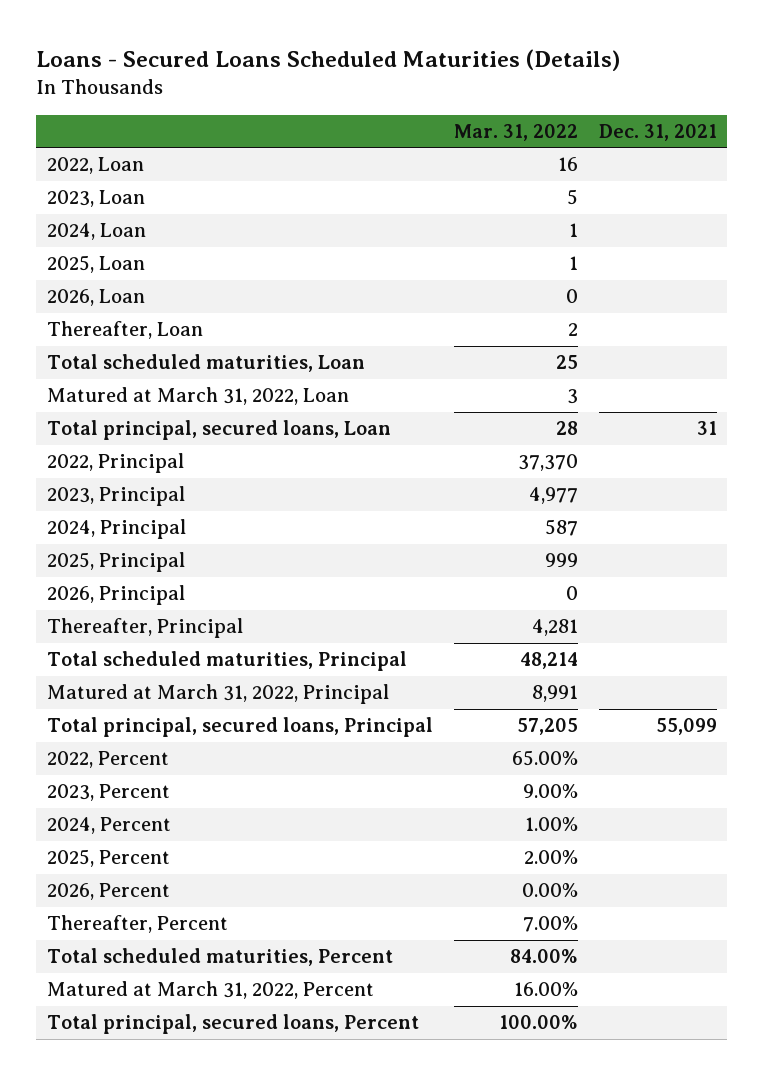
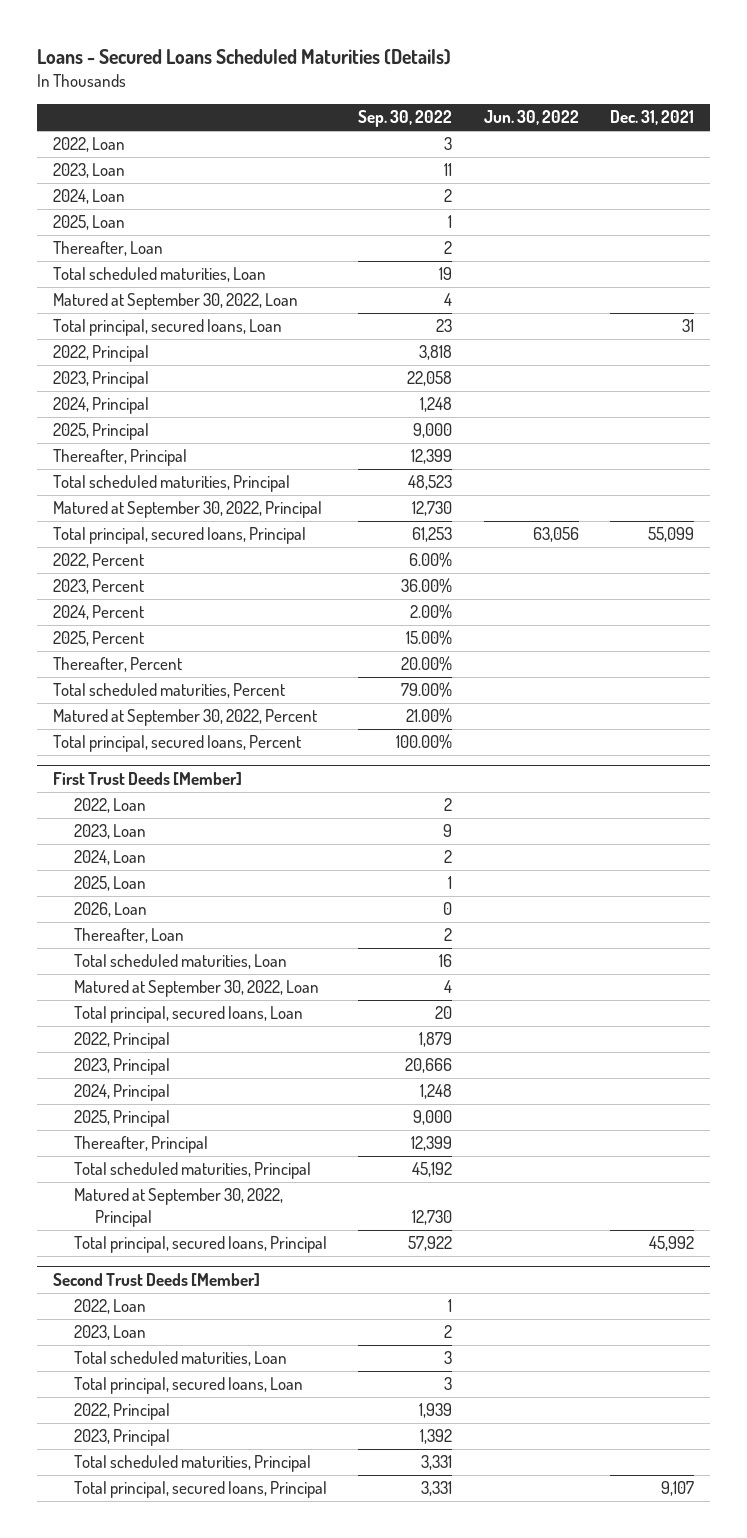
[453,123,578,141] Mar. 31, 2022 -> none
none -> [358,110,453,128] Sep. 30, 2022
none -> [483,110,579,126] Jun. 30, 2022
[46,289,145,307] 2026, Loan -> none
[46,387,349,406] Matured at March 31, 2022, Loan -> [52,293,298,311] Matured at September 30, 2022, Loan
[46,585,185,606] 2026, Principal -> none
[46,684,389,705] Matured at March 31, 2022, Principal -> [52,501,322,519] Matured at September 30, 2022, Principal
[46,883,170,901] 2026, Percent -> none
[46,981,374,1000] Matured at March 31, 2022, Percent -> [52,709,317,727] Matured at September 30, 2022, Percent
none -> [52,772,242,786] First Trust Deeds [Member]
none -> [74,798,147,814] 2022, Loan
none -> [74,824,147,840] 2023, Loan
none -> [74,850,147,866] 2024, Loan
none -> [74,876,147,892] 2025, Loan
none -> [74,902,148,918] 2026, Loan
none -> [74,928,185,944] Thereafter, Loan
none -> [74,954,288,970] Total scheduled maturities, Loan
none -> [74,980,320,998] Matured at September 30, 2022, Loan
none -> [74,1006,304,1024] Total principal, secured loans, Loan
none -> [74,1032,171,1050] 2022, Principal
none -> [74,1058,171,1076] 2023, Principal
none -> [74,1084,171,1102] 2024, Principal
none -> [74,1110,171,1128] 2025, Principal
none -> [74,1136,209,1154] Thereafter, Principal
none -> [74,1162,312,1180] Total scheduled maturities, Principal
none -> [74,1188,284,1227] Matured at September 30, 2022, Principal
none -> [74,1236,328,1254] Total principal, secured loans, Principal
none -> [52,1273,260,1287] Second Trust Deeds [Member]
none -> [74,1299,147,1315] 2022, Loan
none -> [74,1325,147,1341] 2023, Loan
none -> [74,1351,288,1367] Total scheduled maturities, Loan
none -> [74,1377,304,1395] Total principal, secured loans, Loan
none -> [74,1403,171,1421] 2022, Principal
none -> [74,1429,171,1447] 2023, Principal
none -> [74,1455,312,1473] Total scheduled maturities, Principal
none -> [74,1481,328,1499] Total principal, secured loans, Principal

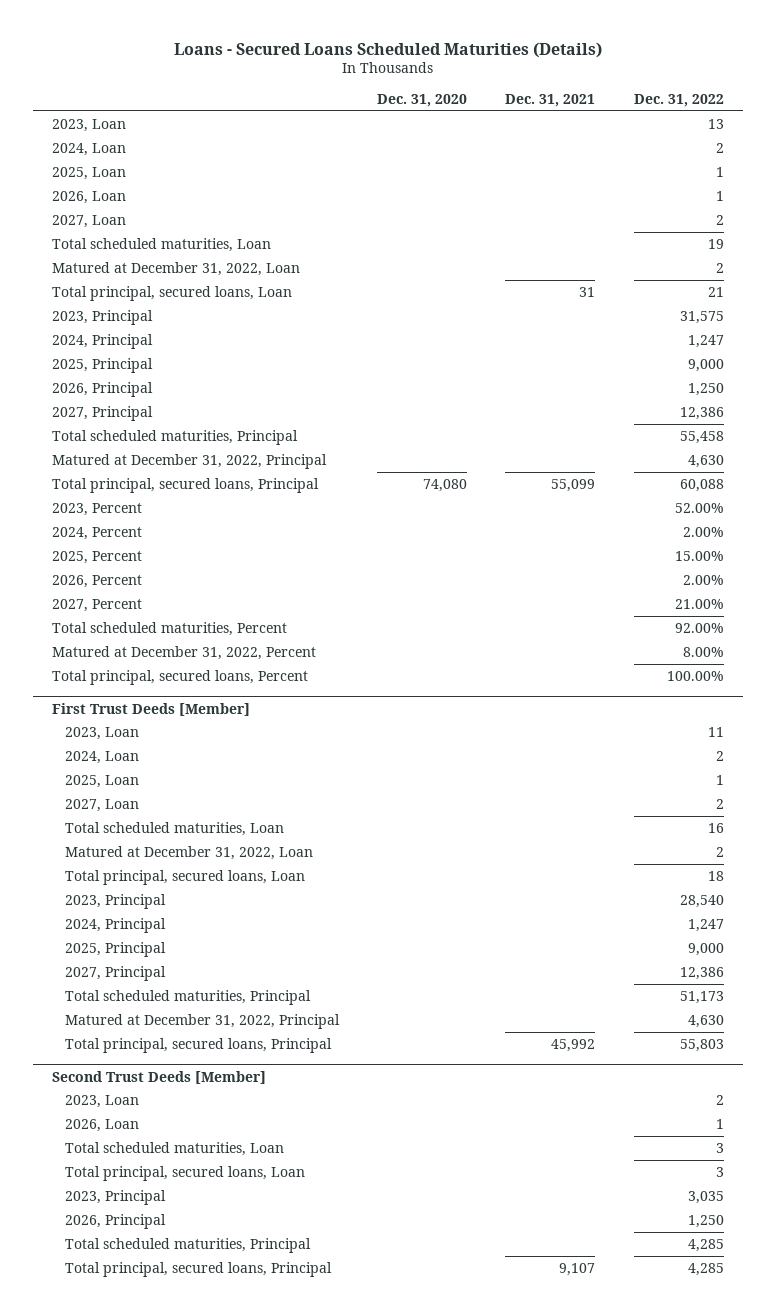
[358,110,453,128] Sep. 30, 2022 -> none
[483,110,579,126] Jun. 30, 2022 -> none
none -> [377,94,468,108] Dec. 31, 2020
none -> [633,94,724,108] Dec. 31, 2022
[52,137,125,153] 2022, Loan -> none
[52,241,163,257] Thereafter, Loan -> none
none -> [52,190,127,204] 2026, Loan
none -> [52,214,127,228] 2027, Loan
[52,293,298,311] Matured at September 30, 2022, Loan -> [52,261,301,276] Matured at December 31, 2022, Loan
[52,345,149,363] 2022, Principal -> none
[52,449,187,467] Thereafter, Principal -> none
none -> [52,381,154,397] 2026, Principal
none -> [52,405,154,421] 2027, Principal
[52,501,322,519] Matured at September 30, 2022, Principal -> [52,453,328,469] Matured at December 31, 2022, Principal
[52,553,144,569] 2022, Percent -> none
[52,657,182,673] Thereafter, Percent -> none
none -> [52,574,143,588] 2026, Percent
none -> [52,598,143,612] 2027, Percent
[52,709,317,727] Matured at September 30, 2022, Percent -> [52,645,317,660] Matured at December 31, 2022, Percent
[74,798,147,814] 2022, Loan -> none
[74,928,185,944] Thereafter, Loan -> none
[74,902,148,918] 2026, Loan -> [64,798,139,812] 2027, Loan
[74,980,320,998] Matured at September 30, 2022, Loan -> [64,845,313,860] Matured at December 31, 2022, Loan
[74,1032,171,1050] 2022, Principal -> none
[74,1136,209,1154] Thereafter, Principal -> none
none -> [64,965,166,981] 2027, Principal
[74,1188,284,1227] Matured at September 30, 2022, Principal -> [64,1013,340,1029] Matured at December 31, 2022, Principal
[74,1299,147,1315] 2022, Loan -> none
none -> [64,1118,139,1132] 2026, Loan
[74,1403,171,1421] 2022, Principal -> none
none -> [64,1213,166,1229] 2026, Principal

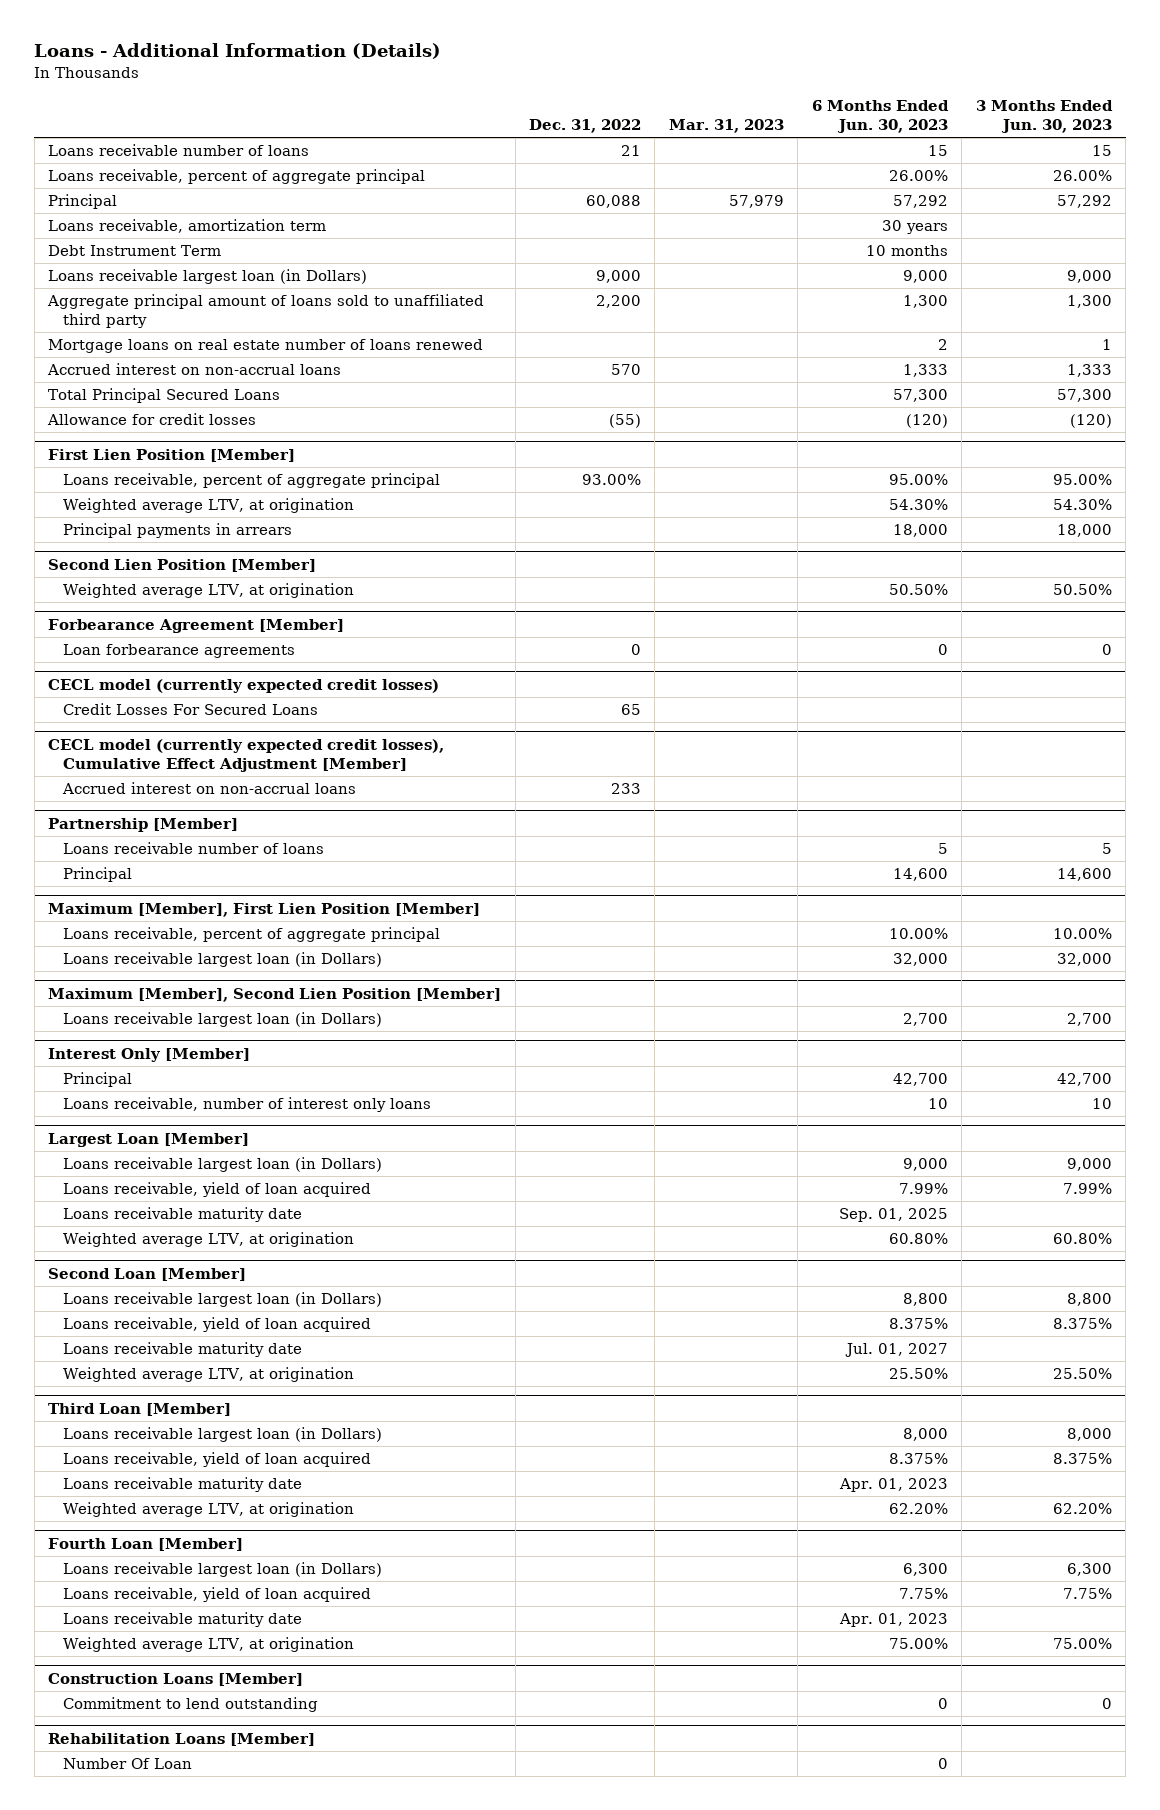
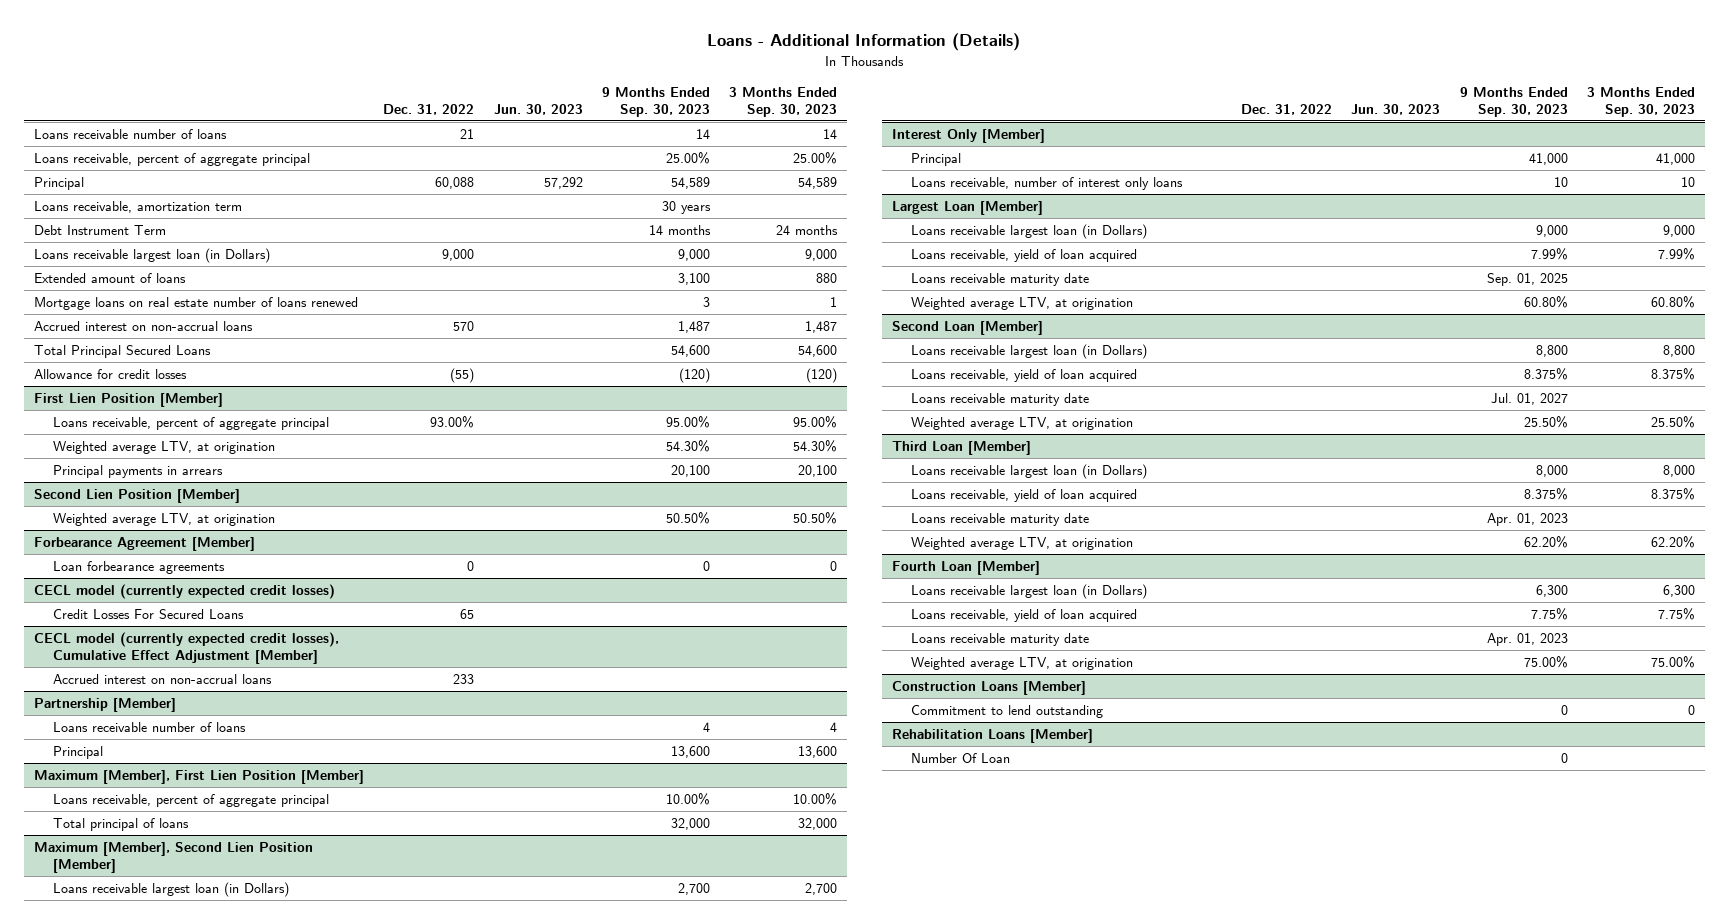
[668,119,784,134] Mar. 31, 2023 -> none
[811,99,949,134] 6 Months Ended Jun. 30, 2023 -> none
[975,99,1113,134] 3 Months Ended Jun. 30, 2023 -> none
none -> [493,103,583,115] Jun. 30, 2023
none -> [601,86,710,117] 9 Months Ended Sep. 30, 2023
none -> [729,86,838,117] 3 Months Ended Sep. 30, 2023
[47,293,485,329] Aggregate principal amount of loans sold to unaffiliated third party -> none
none -> [33,273,186,284] Extended amount of loans
[63,951,383,967] Loans receivable largest loan (in Dollars) -> none
none -> [52,818,189,832] Total principal of loans

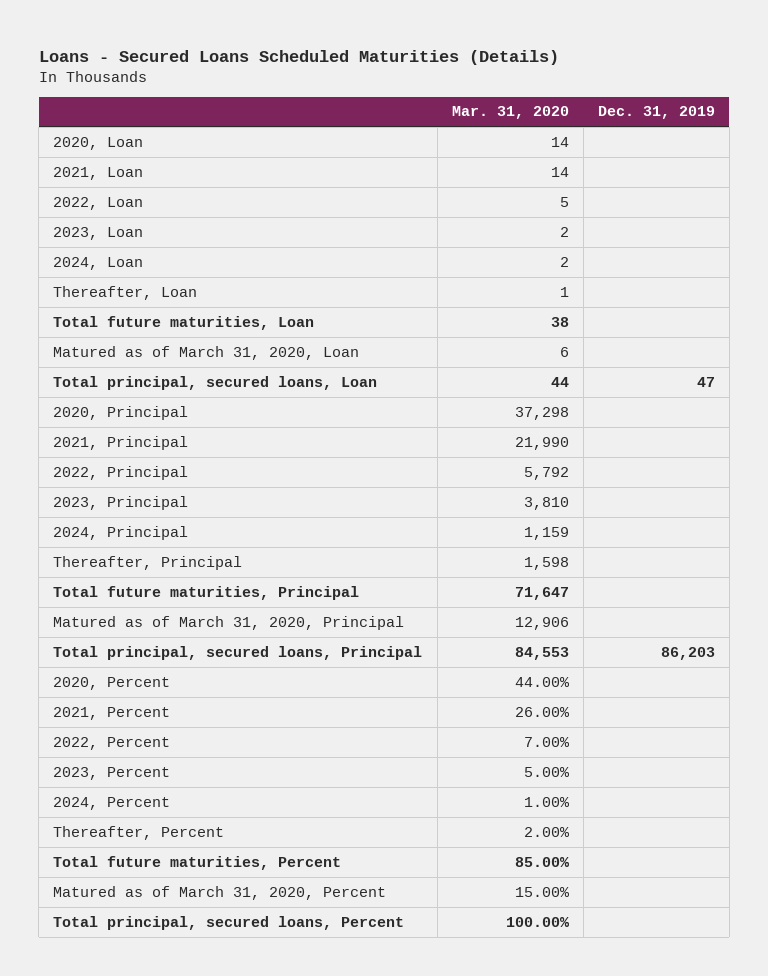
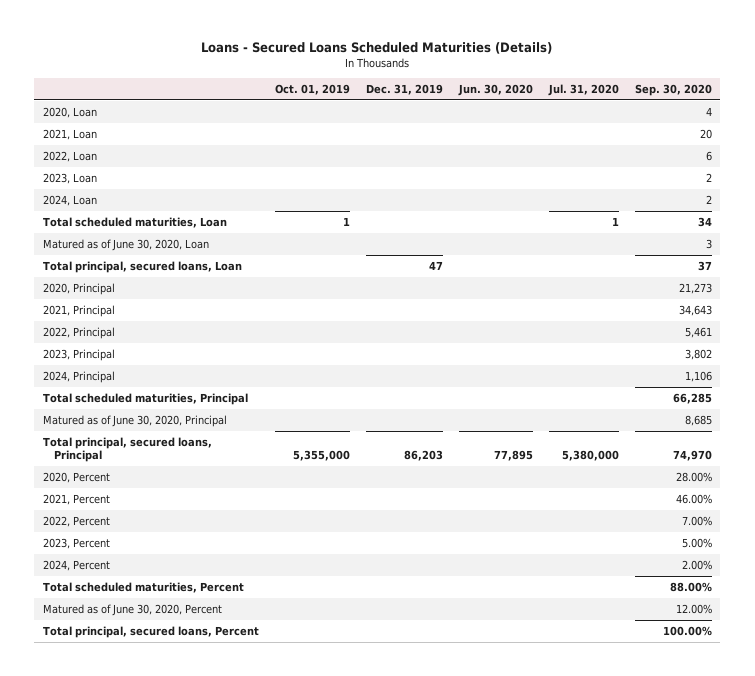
[451,106,569,120] Mar. 31, 2020 -> none
none -> [274,84,350,96] Oct. 01, 2019
none -> [457,84,533,97] Jun. 30, 2020
none -> [548,84,620,97] Jul. 31, 2020
none -> [635,84,713,97] Sep. 30, 2020
[53,285,198,300] Thereafter, Loan -> none
[53,315,315,330] Total future maturities, Loan -> [42,216,227,228] Total scheduled maturities, Loan
[53,345,360,360] Matured as of March 31, 2020, Loan -> [42,238,209,251] Matured as of June 30, 2020, Loan
[53,555,243,570] Thereafter, Principal -> none
[53,585,360,600] Total future maturities, Principal -> [42,392,248,405] Total scheduled maturities, Principal
[53,615,405,630] Matured as of March 31, 2020, Principal -> [42,414,227,427] Matured as of June 30, 2020, Principal
[53,825,225,840] Thereafter, Percent -> none
[53,855,342,870] Total future maturities, Percent -> [42,581,244,593] Total scheduled maturities, Percent
[53,885,387,900] Matured as of March 31, 2020, Percent -> [42,603,222,616] Matured as of June 30, 2020, Percent

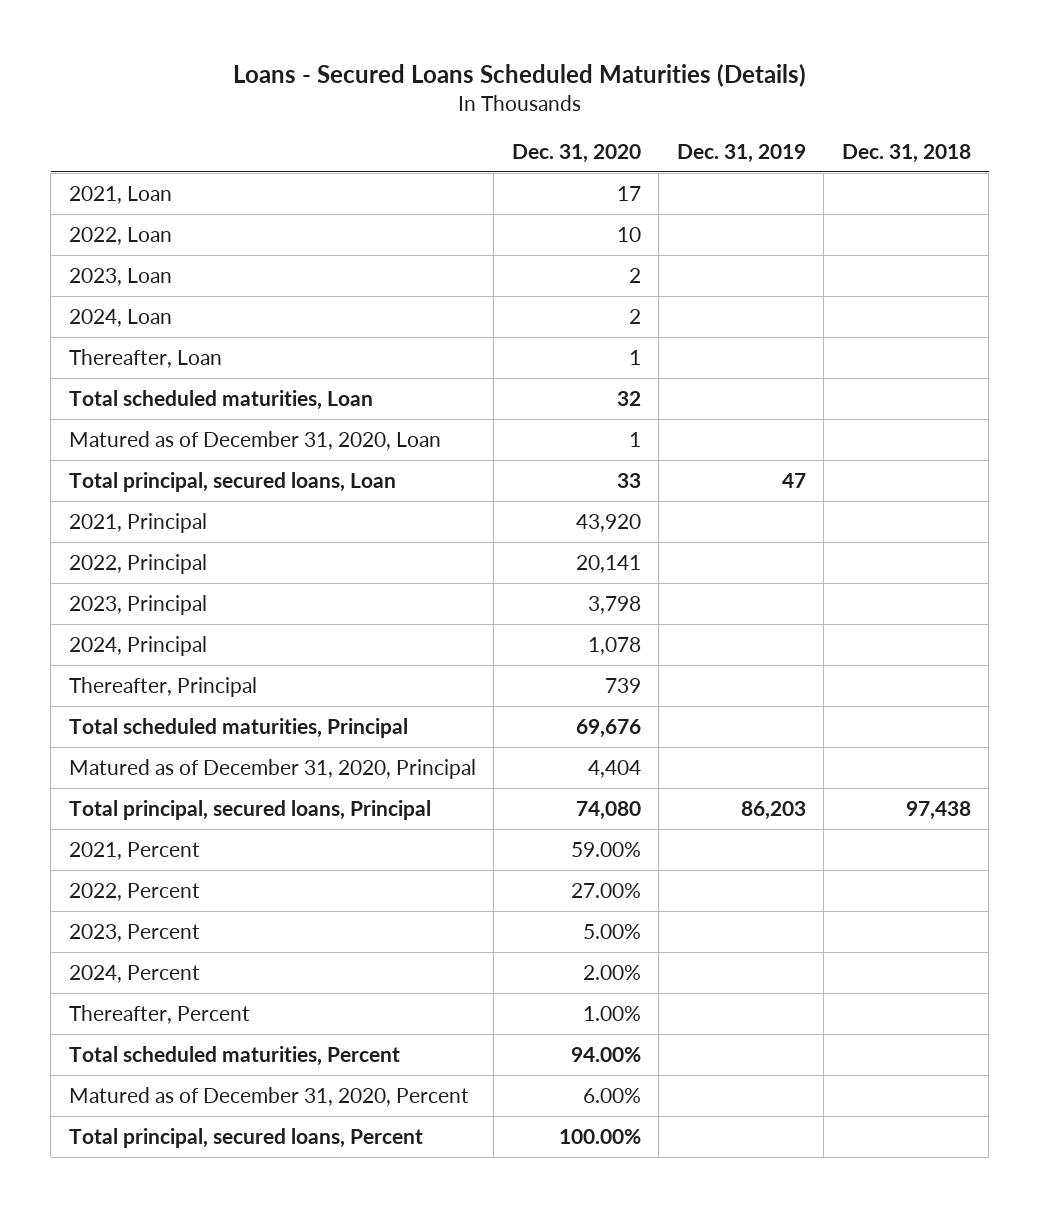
[274,84,350,96] Oct. 01, 2019 -> none
[457,84,533,97] Jun. 30, 2020 -> none
[548,84,620,97] Jul. 31, 2020 -> none
[635,84,713,97] Sep. 30, 2020 -> none
none -> [511,143,641,163] Dec. 31, 2020
none -> [841,143,971,163] Dec. 31, 2018
[42,106,97,118] 2020, Loan -> none
none -> [68,348,222,368] Thereafter, Loan
[42,238,209,251] Matured as of June 30, 2020, Loan -> [68,430,441,450] Matured as of December 31, 2020, Loan
[42,282,115,295] 2020, Principal -> none
none -> [68,676,257,697] Thereafter, Principal
[42,414,227,427] Matured as of June 30, 2020, Principal -> [68,758,476,779] Matured as of December 31, 2020, Principal
[42,471,110,483] 2020, Percent -> none
none -> [68,1004,250,1024] Thereafter, Percent
[42,603,222,616] Matured as of June 30, 2020, Percent -> [68,1086,469,1106] Matured as of December 31, 2020, Percent

